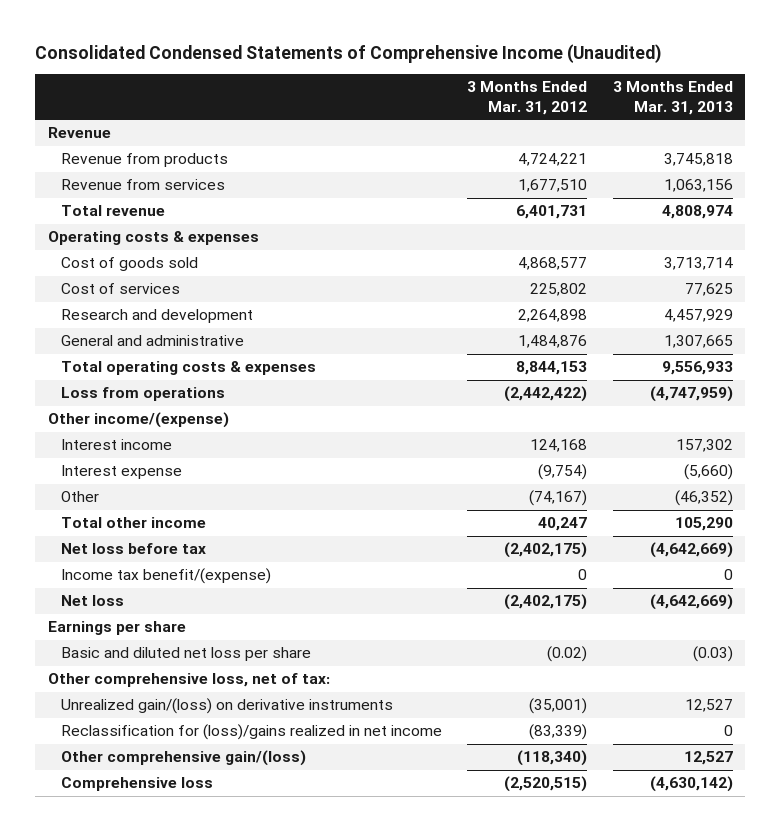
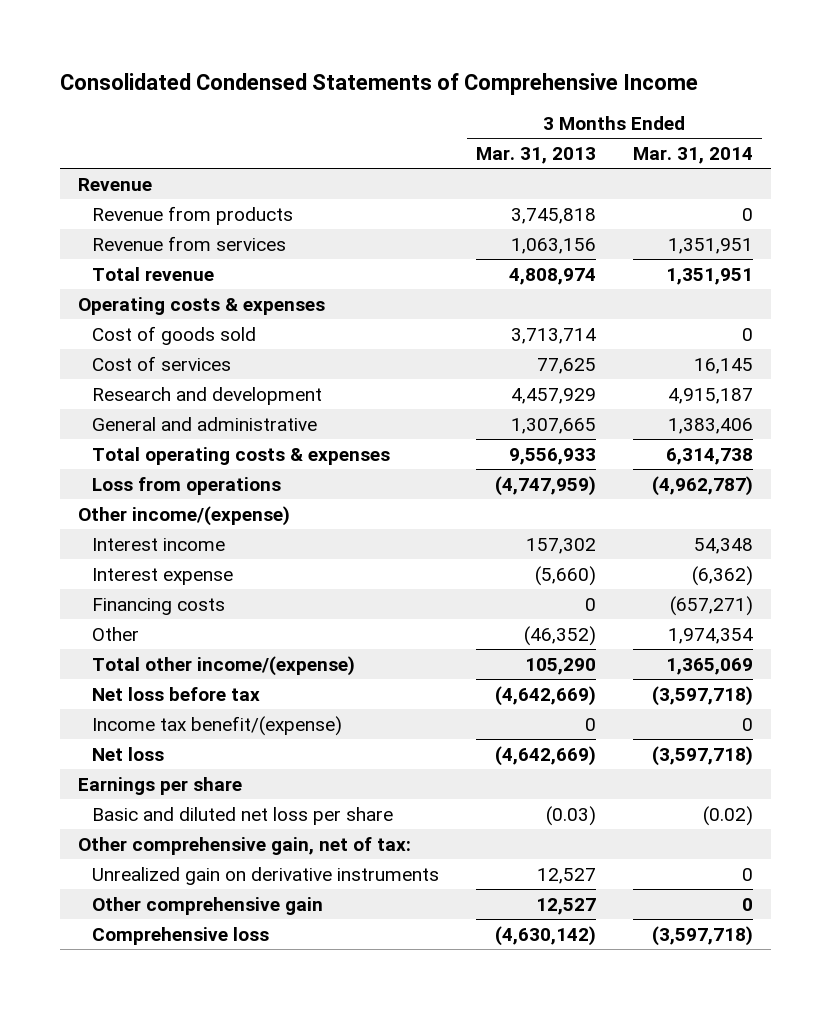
[34,43,662,63] Consolidated Condensed Statements of Comprehensive Income (Unaudited) -> [60,72,699,95] Consolidated Condensed Statements of Comprehensive Income
[467,81,588,116] 3 Months Ended Mar. 31, 2012 -> none
none -> [632,147,753,165] Mar. 31, 2014
none -> [92,597,226,615] Financing costs
[60,517,206,529] Total other income -> [92,655,356,676] Total other income/(expense)
[60,724,442,741] Reclassification for (loss)/gains realized in net income -> none
[47,673,330,688] Other comprehensive loss, net of tax: -> [78,836,412,855] Other comprehensive gain, net of tax:
[60,698,393,715] Unrealized gain/(loss) on derivative instruments -> [92,866,440,885] Unrealized gain on derivative instruments
[60,750,306,767] Other comprehensive gain/(loss) -> [92,896,324,915] Other comprehensive gain

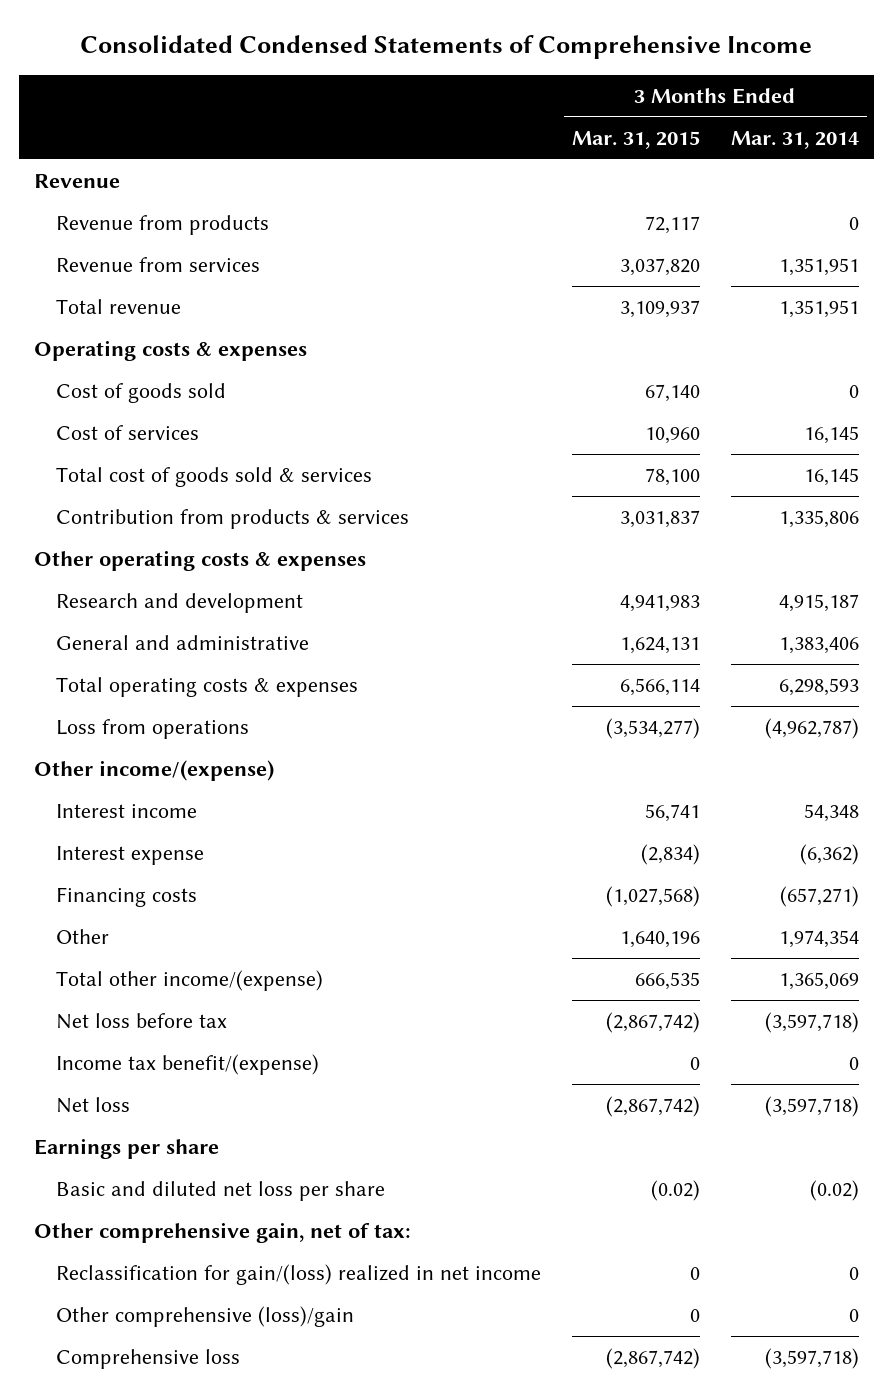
[475,147,596,165] Mar. 31, 2013 -> none
none -> [571,130,700,149] Mar. 31, 2015
none -> [55,467,372,488] Total cost of goods sold & services
none -> [55,509,409,530] Contribution from products & services
none -> [34,550,367,572] Other operating costs & expenses
[665,447,753,465] 6,314,738 -> [778,678,859,697] 6,298,593
[92,866,440,885] Unrealized gain on derivative instruments -> none
none -> [55,1264,541,1286] Reclassification for gain/(loss) realized in net income
[92,896,324,915] Other comprehensive gain -> [55,1306,354,1328] Other comprehensive (loss)/gain

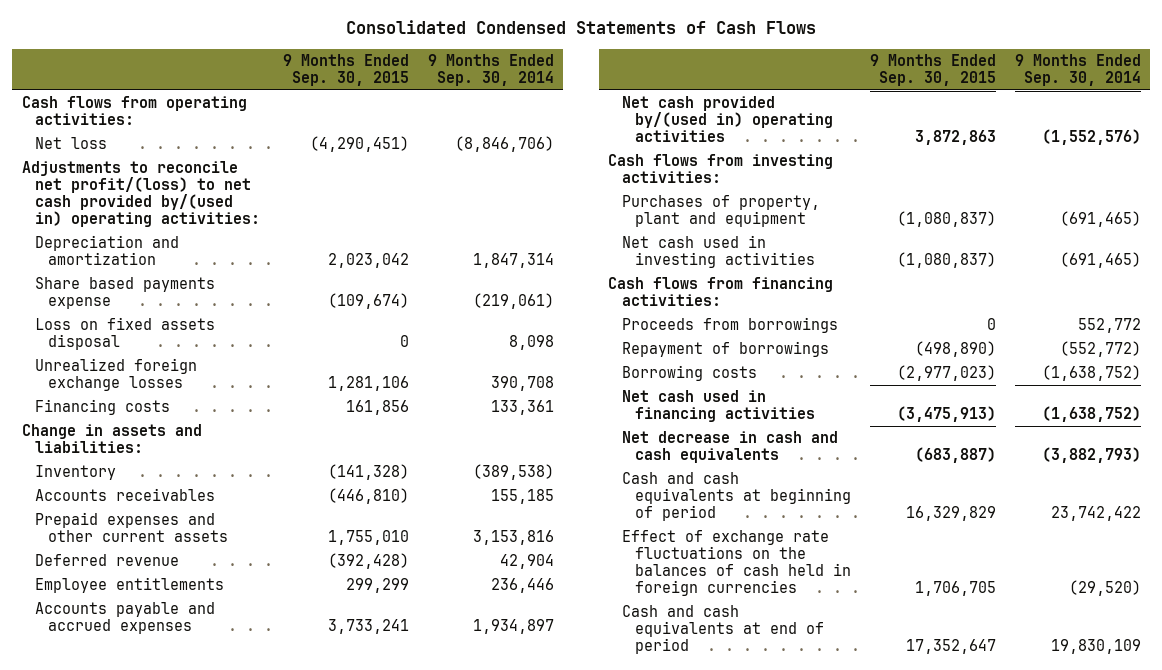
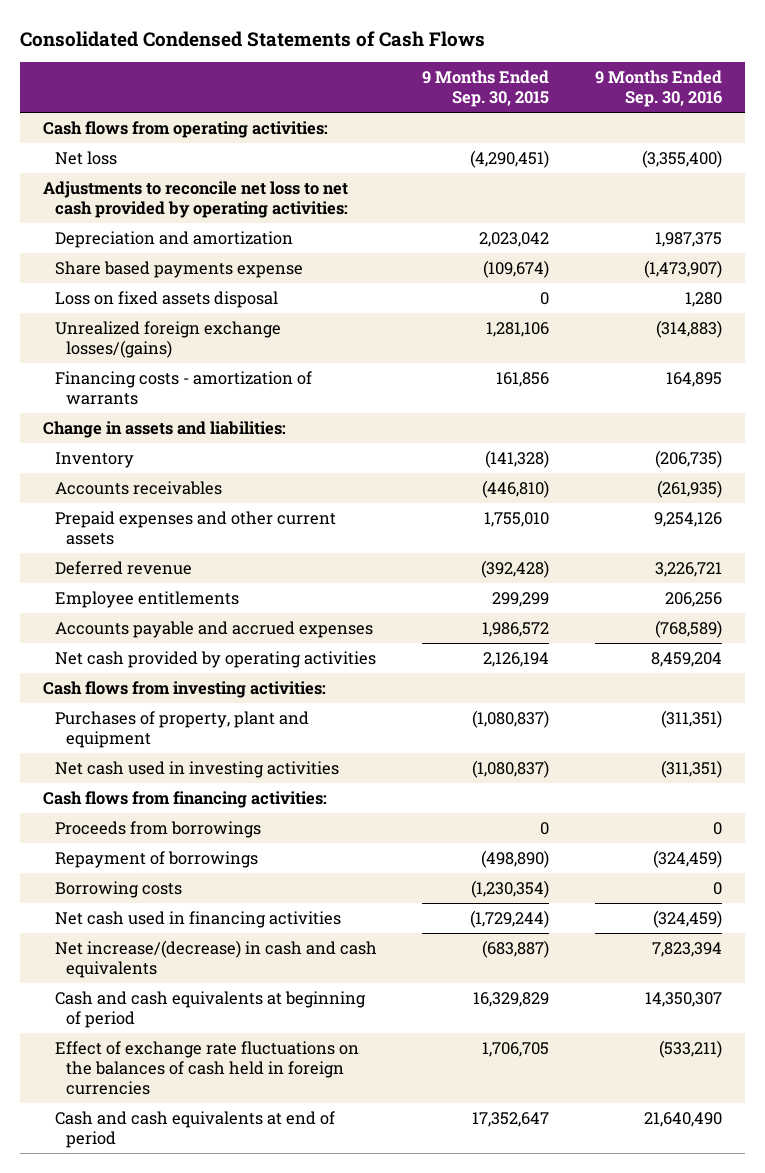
[427,53,554,86] 9 Months Ended Sep. 30, 2014 -> none
none -> [594,69,722,108] 9 Months Ended Sep. 30, 2016
[21,161,260,228] Adjustments to reconcile net profit/(loss) to net cash provided by/(used in) operating activities: -> [42,180,348,219] Adjustments to reconcile net loss to net cash provided by operating activities:
[34,358,197,392] Unrealized foreign exchange losses -> [54,320,281,359] Unrealized foreign exchange losses/(gains)
[34,399,170,416] Financing costs -> [54,370,312,406] Financing costs - amortization of warrants
[327,619,409,635] 3,733,241 -> [482,621,550,637] 1,986,572
[621,96,833,143] Net cash provided by/(used in) operating activities -> [54,650,376,668] Net cash provided by operating activities
[914,130,996,146] 3,872,863 -> [483,651,550,667] 2,126,194
[896,365,996,382] (2,977,023) -> [471,879,550,898] (1,230,354)
[896,406,996,423] (3,475,913) -> [470,909,550,928] (1,729,244)
[621,431,838,464] Net decrease in cash and cash equivalents -> [54,939,377,979] Net increase/(decrease) in cash and cash equivalents

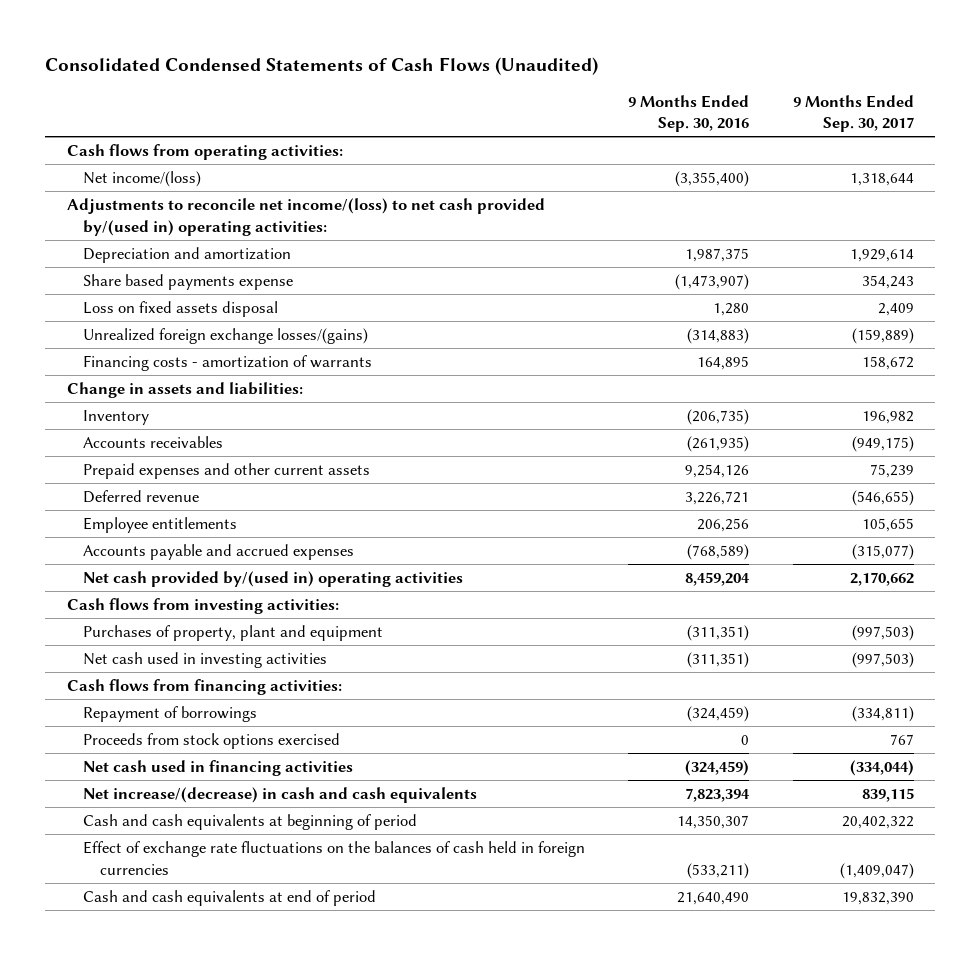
[19,30,485,47] Consolidated Condensed Statements of Cash Flows -> [44,56,598,75] Consolidated Condensed Statements of Cash Flows (Unaudited)
[422,69,550,108] 9 Months Ended Sep. 30, 2015 -> none
none -> [792,94,914,133] 9 Months Ended Sep. 30, 2017
[54,150,117,165] Net loss -> [83,171,202,188] Net income/(loss)
[42,180,348,219] Adjustments to reconcile net loss to net cash provided by operating activities: -> [66,198,545,236] Adjustments to reconcile net income/(loss) to net cash provided by/(used in) operating activities:
[54,650,376,668] Net cash provided by operating activities -> [83,571,464,588] Net cash provided by/(used in) operating activities
[54,820,261,838] Proceeds from borrowings -> none
[54,880,182,898] Borrowing costs -> none
none -> [83,733,341,750] Proceeds from stock options exercised

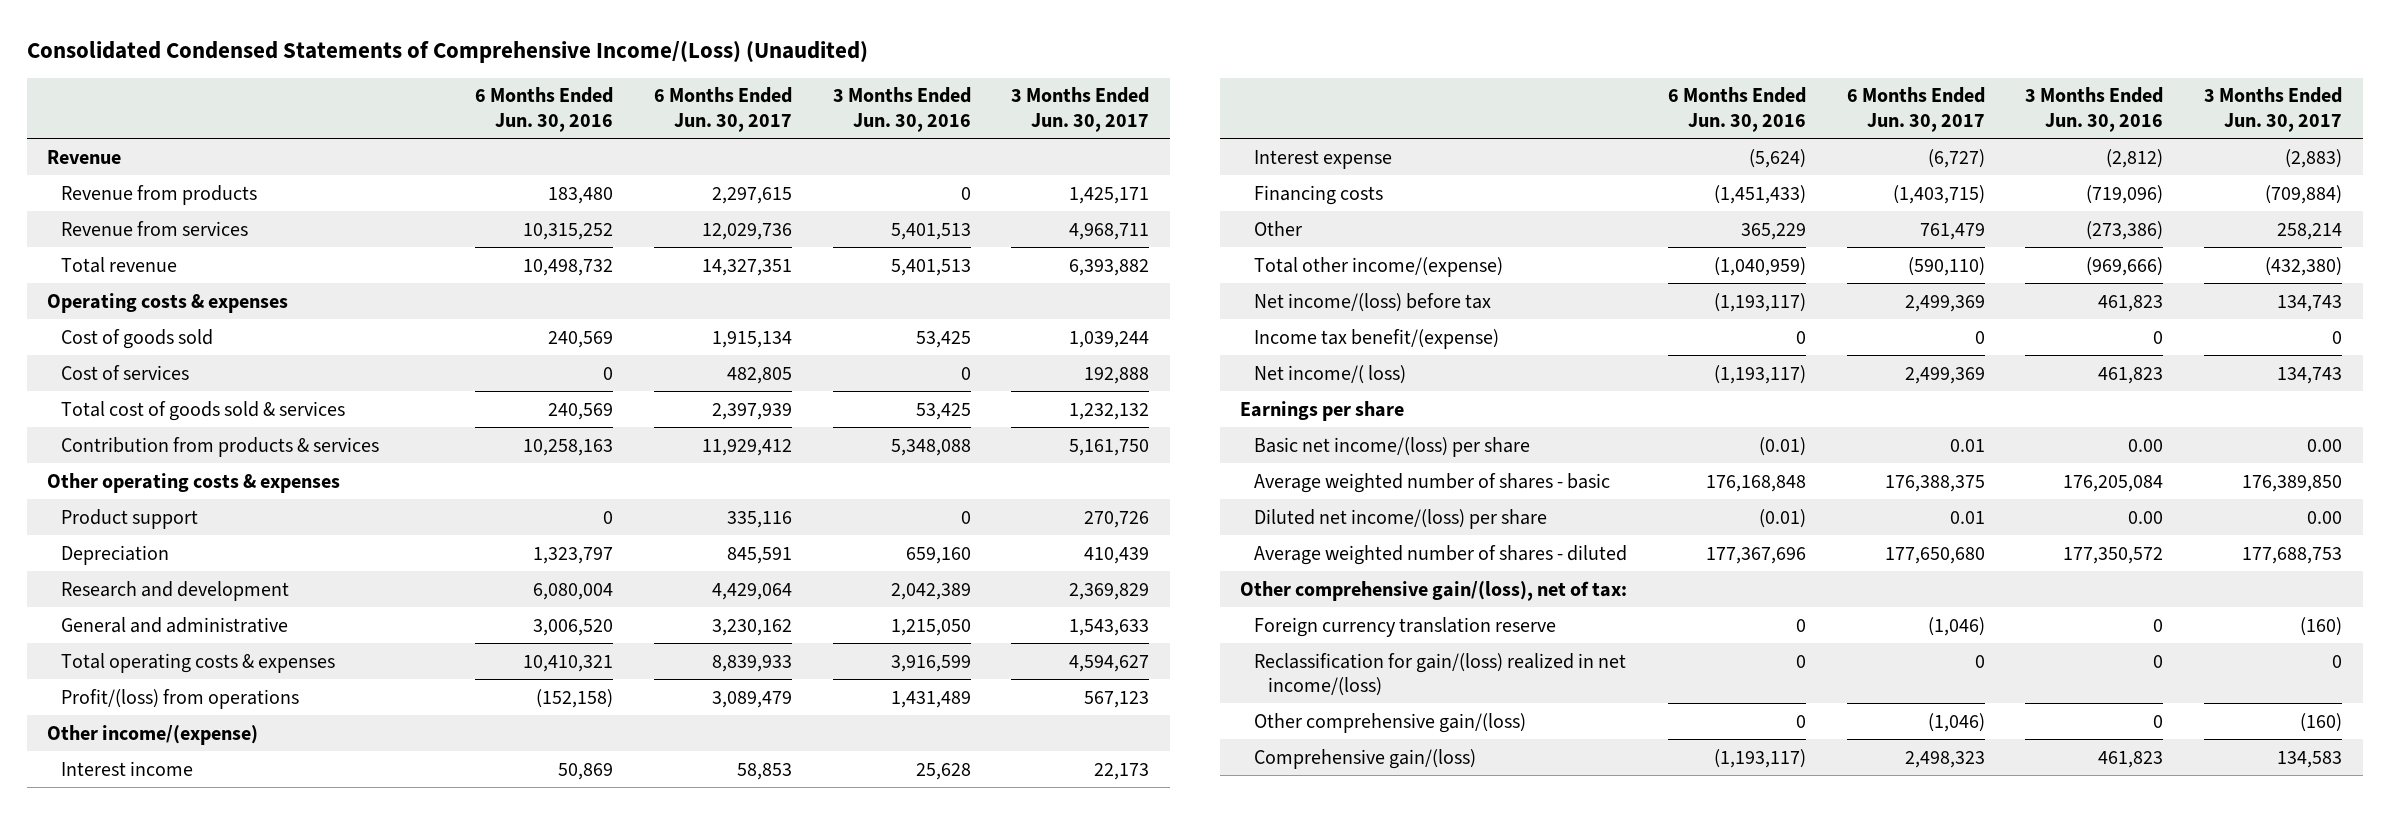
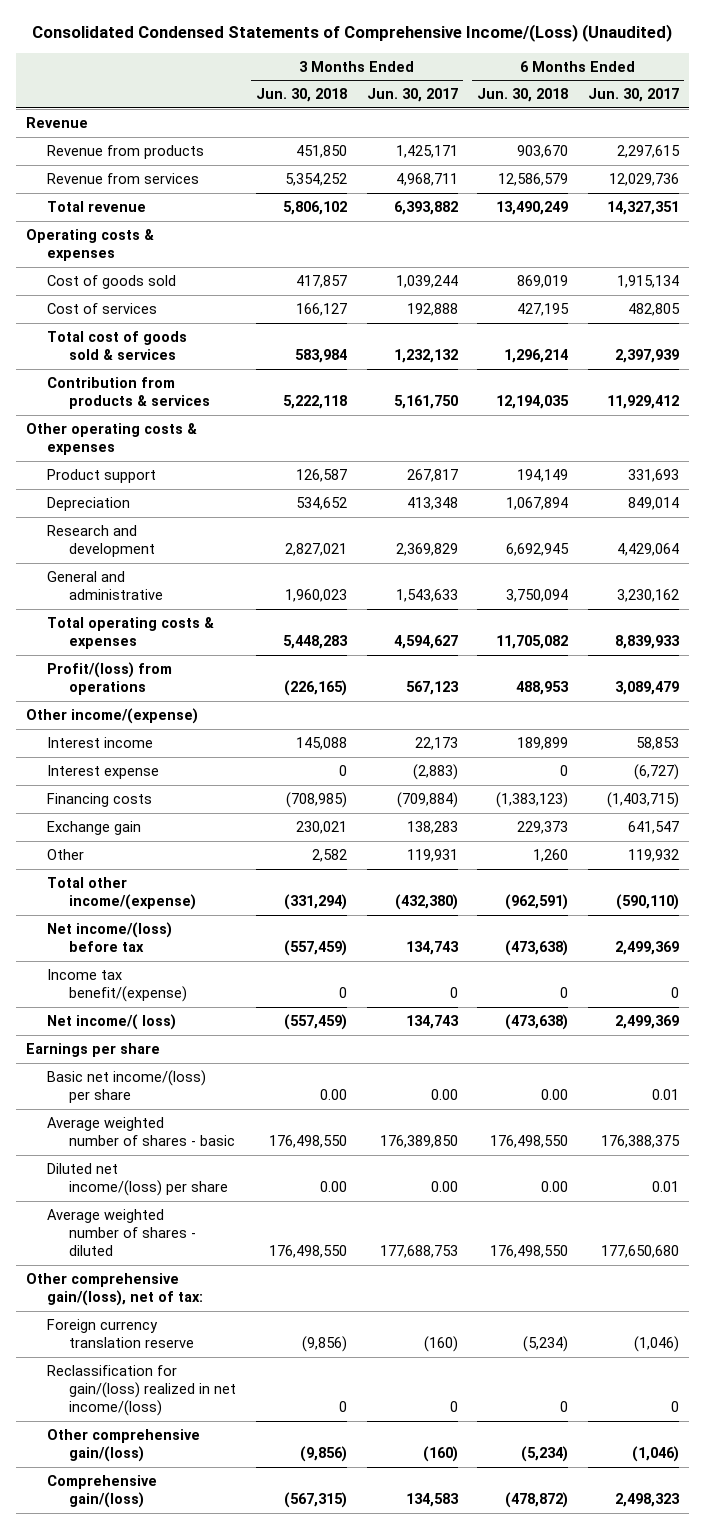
[475,87,614,132] 6 Months Ended Jun. 30, 2016 -> none
[832,87,971,132] 3 Months Ended Jun. 30, 2016 -> none
none -> [255,88,347,103] Jun. 30, 2018
none -> [477,88,569,103] Jun. 30, 2018
[726,510,792,528] 335,116 -> [627,468,679,482] 331,693
[1084,510,1150,528] 270,726 -> [406,468,458,482] 267,817
[726,546,792,564] 845,591 -> [627,496,679,510] 849,014
[1084,546,1150,564] 410,439 -> [406,496,458,510] 413,348
none -> [47,820,142,835] Exchange gain
[1919,222,1985,240] 761,479 -> [627,848,679,862] 119,932
[2277,222,2343,240] 258,214 -> [406,848,458,862] 119,931

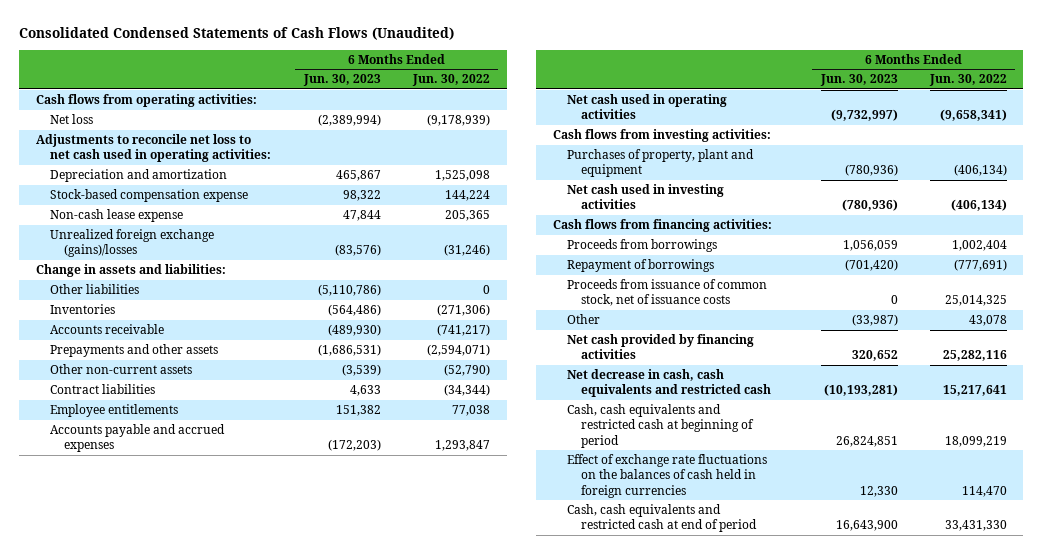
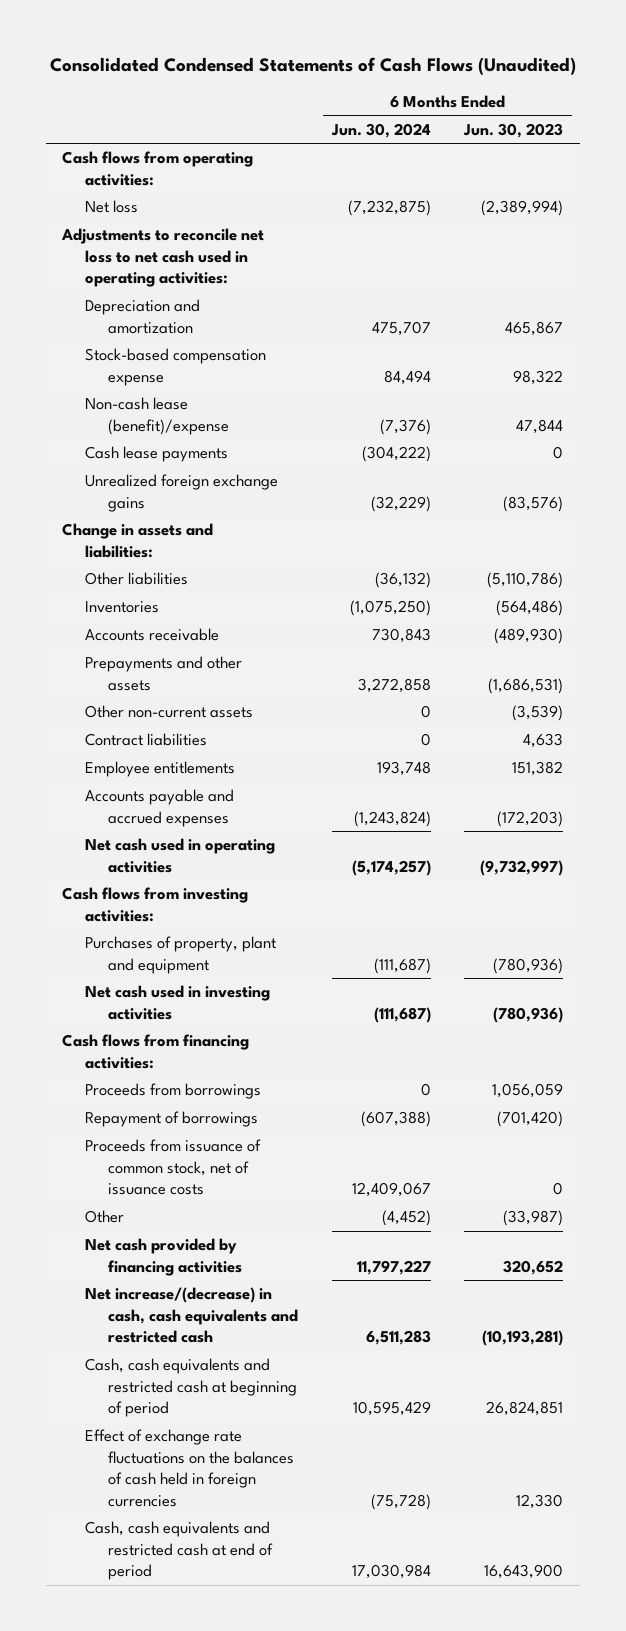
[412,74,491,87] Jun. 30, 2022 -> none
none -> [330,123,431,139] Jun. 30, 2024
[50,209,184,223] Non-cash lease expense -> [85,397,230,435] Non-cash lease (benefit)/expense
none -> [85,446,229,463] Cash lease payments
[50,229,215,258] Unrealized foreign exchange (gains)/losses -> [85,474,279,512] Unrealized foreign exchange gains
[566,369,772,398] Net decrease in cash, cash equivalents and restricted cash -> [85,1287,299,1344] Net increase/(decrease) in cash, cash equivalents and restricted cash

